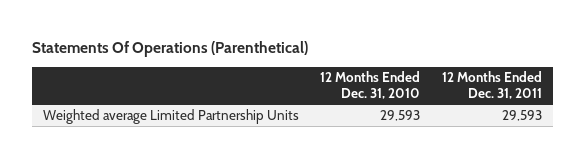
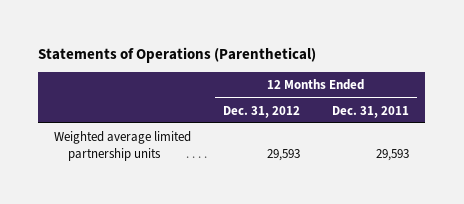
[31,41,308,58] Statements Of Operations (Parenthetical) -> [38,46,317,63] Statements of Operations (Parenthetical)
[320,71,421,100] 12 Months Ended Dec. 31, 2010 -> none
none -> [223,105,301,118] Dec. 31, 2012
[42,109,299,125] Weighted average Limited Partnership Units -> [54,131,192,161] Weighted average limited partnership units

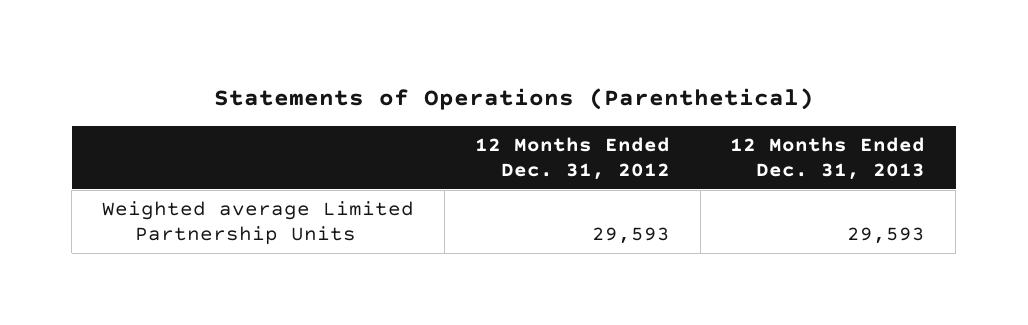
[332,105,410,118] Dec. 31, 2011 -> none
none -> [730,137,926,181] 12 Months Ended Dec. 31, 2013
[54,131,192,161] Weighted average limited partnership units -> [102,201,415,246] Weighted average Limited Partnership Units

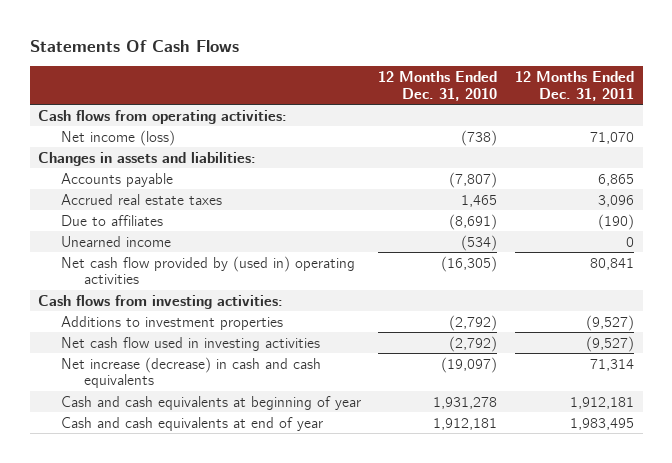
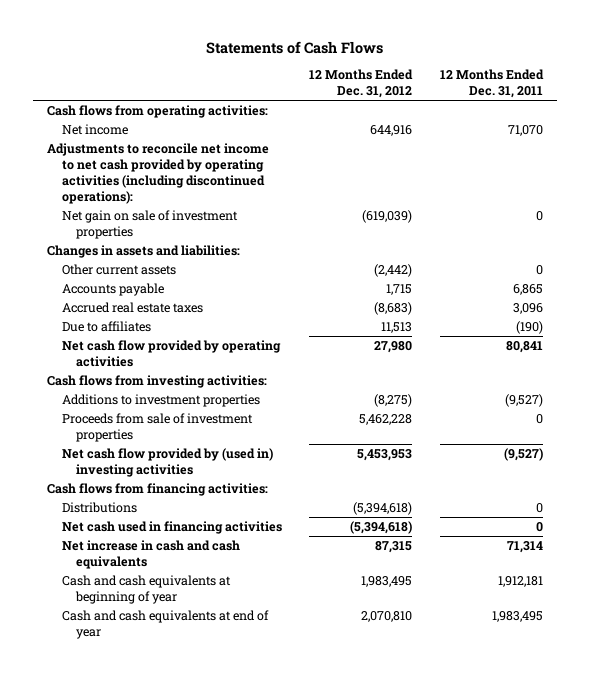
[29,40,239,53] Statements Of Cash Flows -> [205,40,383,54] Statements of Cash Flows
[378,71,498,101] 12 Months Ended Dec. 31, 2010 -> none
none -> [309,69,414,99] 12 Months Ended Dec. 31, 2012
[60,129,175,146] Net income (loss) -> [61,124,128,136] Net income
none -> [47,143,270,205] Adjustments to reconcile net income to net cash provided by operating activities (including discontinued operations):
none -> [61,210,238,240] Net gain on sale of investment properties
none -> [61,264,176,276] Other current assets
[60,235,171,247] Unearned income -> none
[60,255,355,285] Net cash flow provided by (used in) operating activities -> [61,340,281,368] Net cash flow provided by operating activities
none -> [61,413,253,443] Proceeds from sale of investment properties
[60,336,320,351] Net cash flow used in investing activities -> [61,448,273,478] Net cash flow provided by (used in) investing activities
none -> [47,483,269,497] Cash flows from financing activities:
none -> [61,502,137,514] Distributions
none -> [61,521,282,535] Net cash used in financing activities
[60,356,321,389] Net increase (decrease) in cash and cash equivalents -> [61,540,240,570] Net increase in cash and cash equivalents

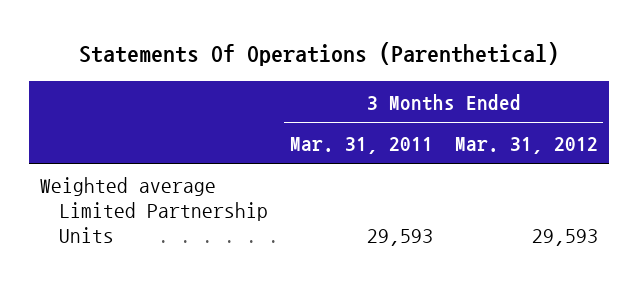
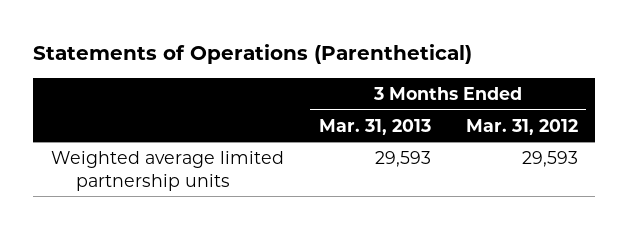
[78,41,559,66] Statements Of Operations (Parenthetical) -> [33,44,473,65] Statements of Operations (Parenthetical)
[289,136,433,154] Mar. 31, 2011 -> none
none -> [318,118,431,135] Mar. 31, 2013
[39,177,268,243] Weighted average Limited Partnership Units -> [50,150,284,191] Weighted average limited partnership units

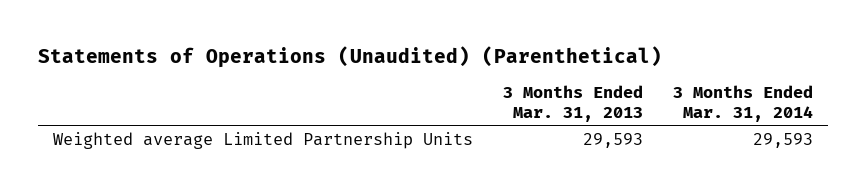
[33,44,473,65] Statements of Operations (Parenthetical) -> [37,46,662,69] Statements of Operations (Unaudited) (Parenthetical)
[465,118,578,135] Mar. 31, 2012 -> none
none -> [673,85,814,123] 3 Months Ended Mar. 31, 2014
[50,150,284,191] Weighted average limited partnership units -> [52,131,473,149] Weighted average Limited Partnership Units

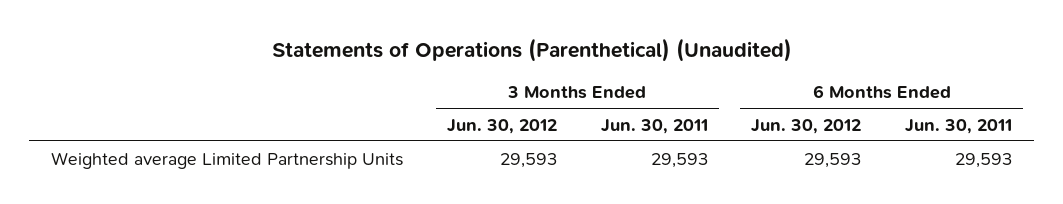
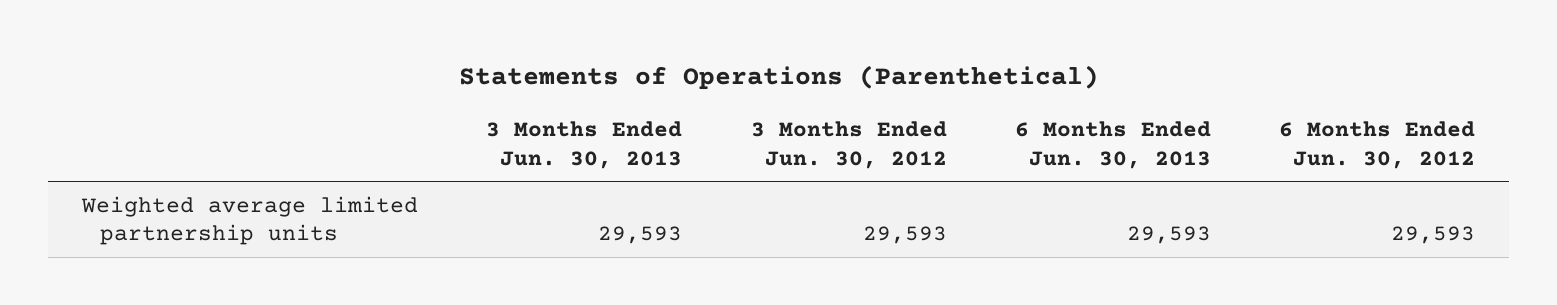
[271,37,792,62] Statements of Operations (Parenthetical) (Unaudited) -> [458,64,1099,90] Statements of Operations (Parenthetical)
[600,118,708,134] Jun. 30, 2011 -> none
[905,118,1013,134] Jun. 30, 2011 -> none
none -> [486,121,683,169] 3 Months Ended Jun. 30, 2013
none -> [1014,121,1211,169] 6 Months Ended Jun. 30, 2013
[50,151,403,169] Weighted average Limited Partnership Units -> [81,195,419,246] Weighted average limited partnership units

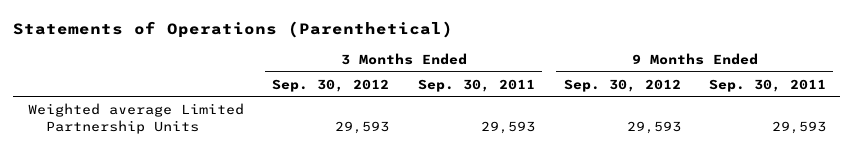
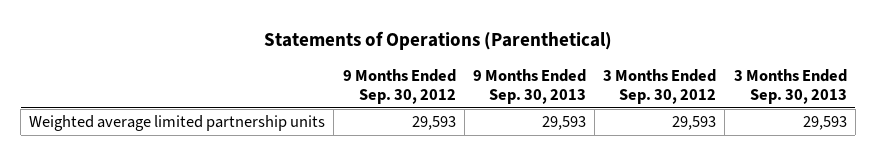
[417,78,535,92] Sep. 30, 2011 -> none
[709,78,827,92] Sep. 30, 2011 -> none
none -> [472,69,586,105] 9 Months Ended Sep. 30, 2013
none -> [733,69,847,105] 3 Months Ended Sep. 30, 2013
[27,102,244,135] Weighted average Limited Partnership Units -> [29,115,326,132] Weighted average limited partnership units

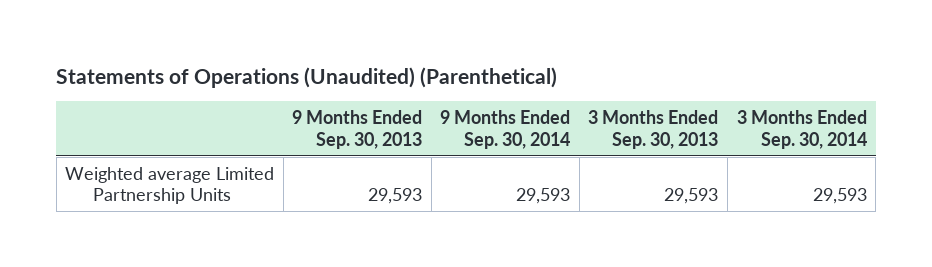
[263,31,612,51] Statements of Operations (Parenthetical) -> [56,66,558,88] Statements of Operations (Unaudited) (Parenthetical)
[342,69,456,105] 9 Months Ended Sep. 30, 2012 -> none
[603,69,717,105] 3 Months Ended Sep. 30, 2012 -> none
none -> [440,109,571,149] 9 Months Ended Sep. 30, 2014
none -> [736,109,867,149] 3 Months Ended Sep. 30, 2014
[29,115,326,132] Weighted average limited partnership units -> [65,166,275,205] Weighted average Limited Partnership Units

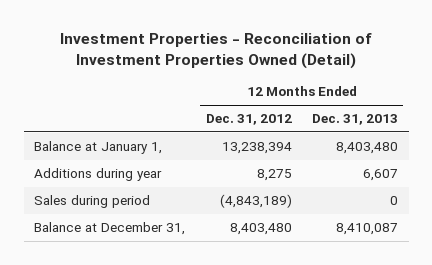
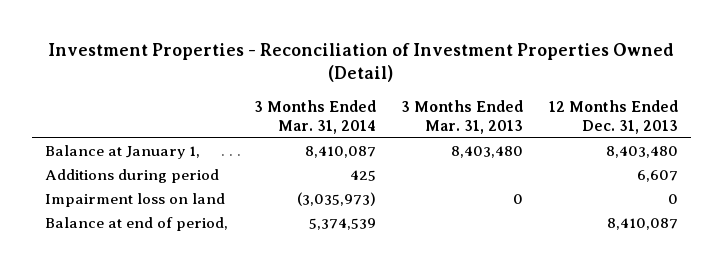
[205,114,292,126] Dec. 31, 2012 -> none
none -> [253,100,376,135] 3 Months Ended Mar. 31, 2014
none -> [401,100,524,135] 3 Months Ended Mar. 31, 2013
[33,195,150,209] Sales during period -> none
[33,168,162,182] Additions during year -> [44,169,219,184] Additions during period
none -> [44,193,225,208] Impairment loss on land
[33,222,185,236] Balance at December 31, -> [44,217,228,232] Balance at end of period,

